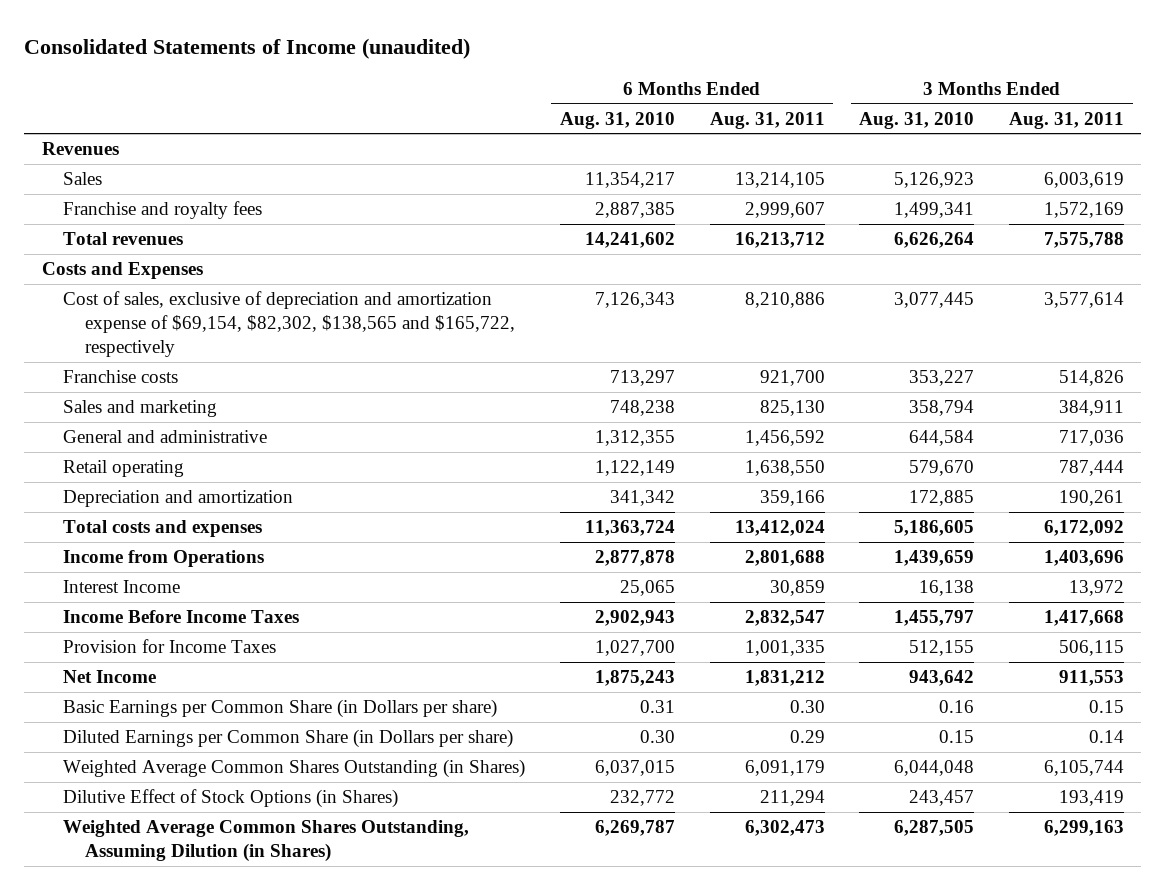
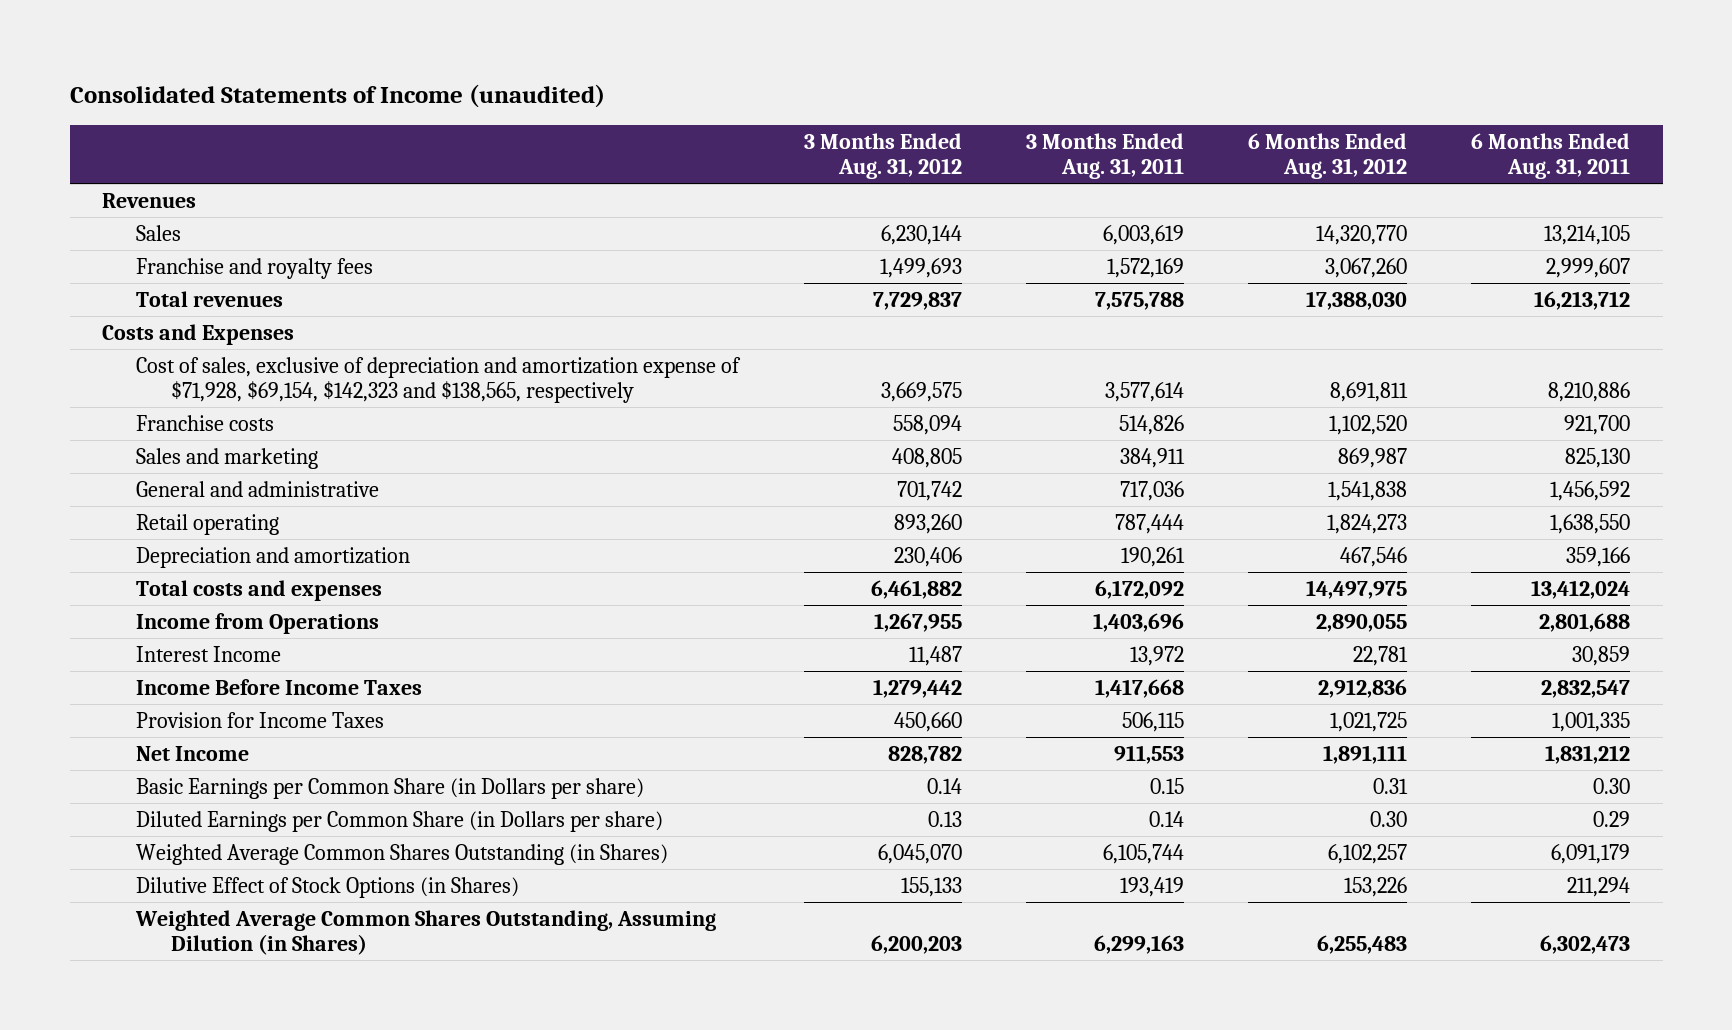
[560,111,676,129] Aug. 31, 2010 -> none
[859,111,975,129] Aug. 31, 2010 -> none
none -> [803,133,962,180] 3 Months Ended Aug. 31, 2012
none -> [1248,133,1408,180] 6 Months Ended Aug. 31, 2012
[63,291,515,358] Cost of sales, exclusive of depreciation and amortization expense of $69,154, $82,302, $138,565 and $165,722, respectively -> [136,356,742,404] Cost of sales, exclusive of depreciation and amortization expense of $71,928, $69,154, $142,323 and $138,565, respectively

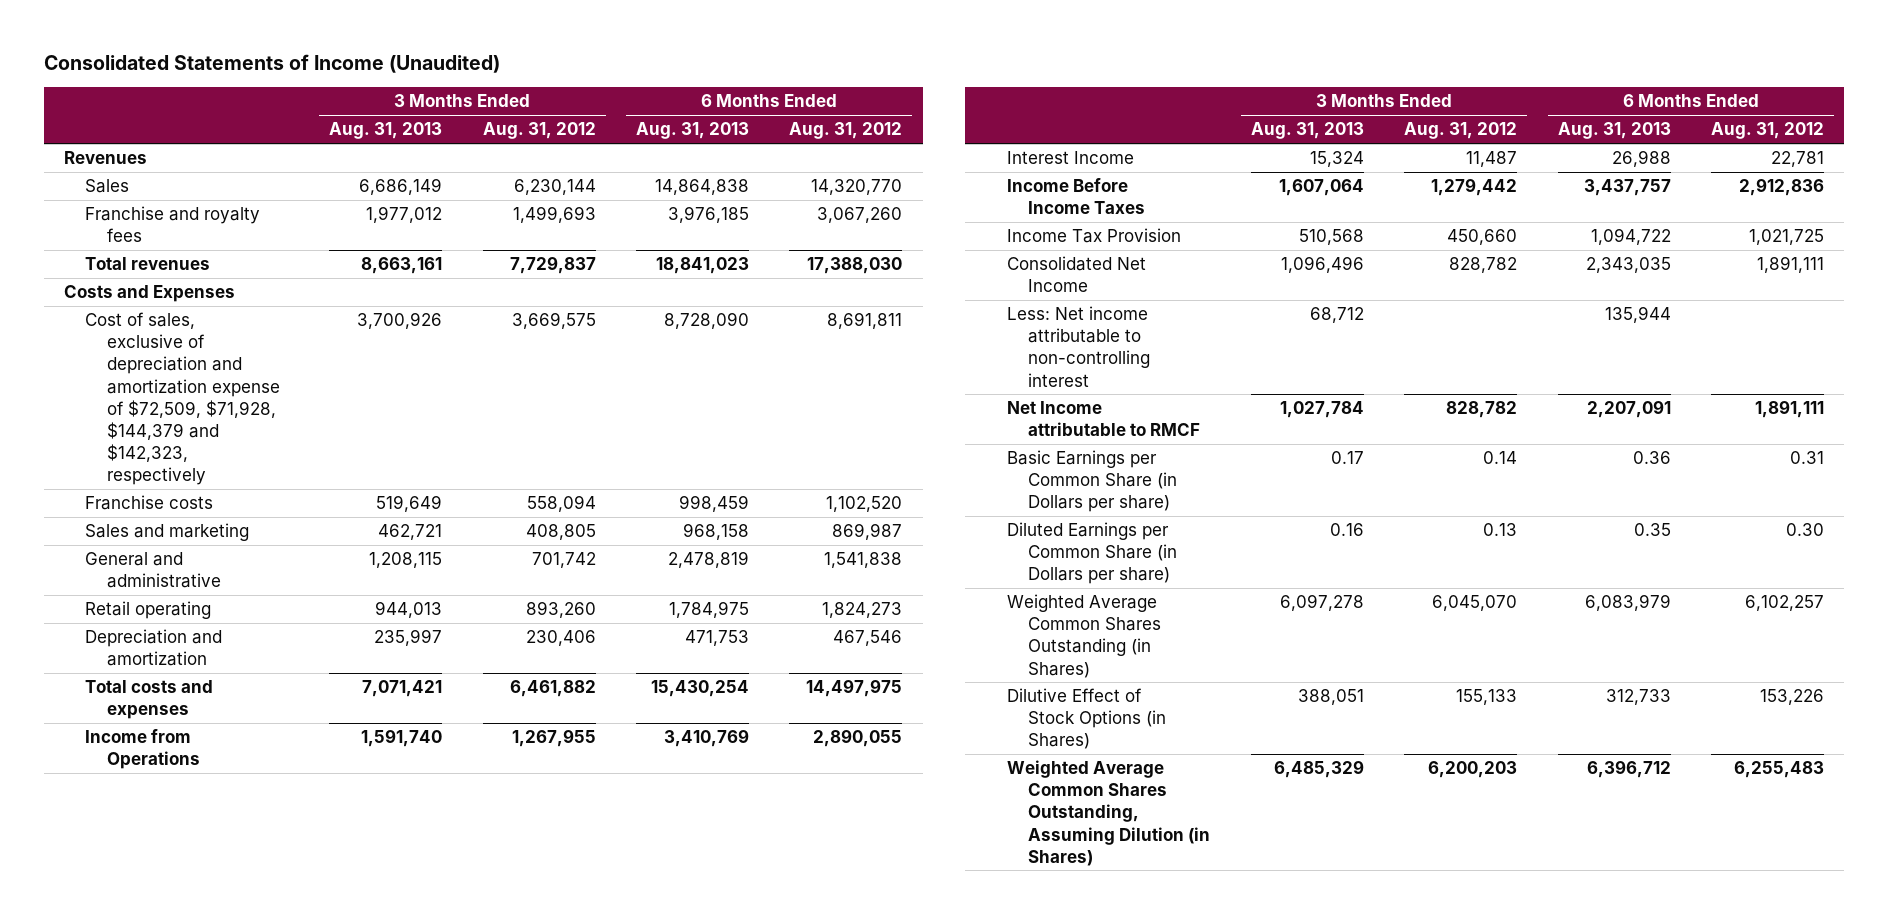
[69,84,605,109] Consolidated Statements of Income (unaudited) -> [43,53,500,73] Consolidated Statements of Income (Unaudited)
[1025,133,1184,180] 3 Months Ended Aug. 31, 2011 -> none
[1471,133,1631,180] 6 Months Ended Aug. 31, 2011 -> none
none -> [329,122,443,140] Aug. 31, 2013
none -> [635,122,749,140] Aug. 31, 2013
[136,356,742,404] Cost of sales, exclusive of depreciation and amortization expense of $71,928, $69,154, $142,323 and $138,565, respectively -> [85,312,280,485] Cost of sales, exclusive of depreciation and amortization expense of $72,509, $71,928, $144,379 and $142,323, respectively
[136,711,385,728] Provision for Income Taxes -> [1006,228,1181,244] Income Tax Provision
none -> [1006,256,1146,293] Consolidated Net Income
none -> [1006,306,1151,387] Less: Net income attributable to non-controlling interest
[136,745,250,761] Net Income -> [1006,401,1201,437] Net Income attributable to RMCF

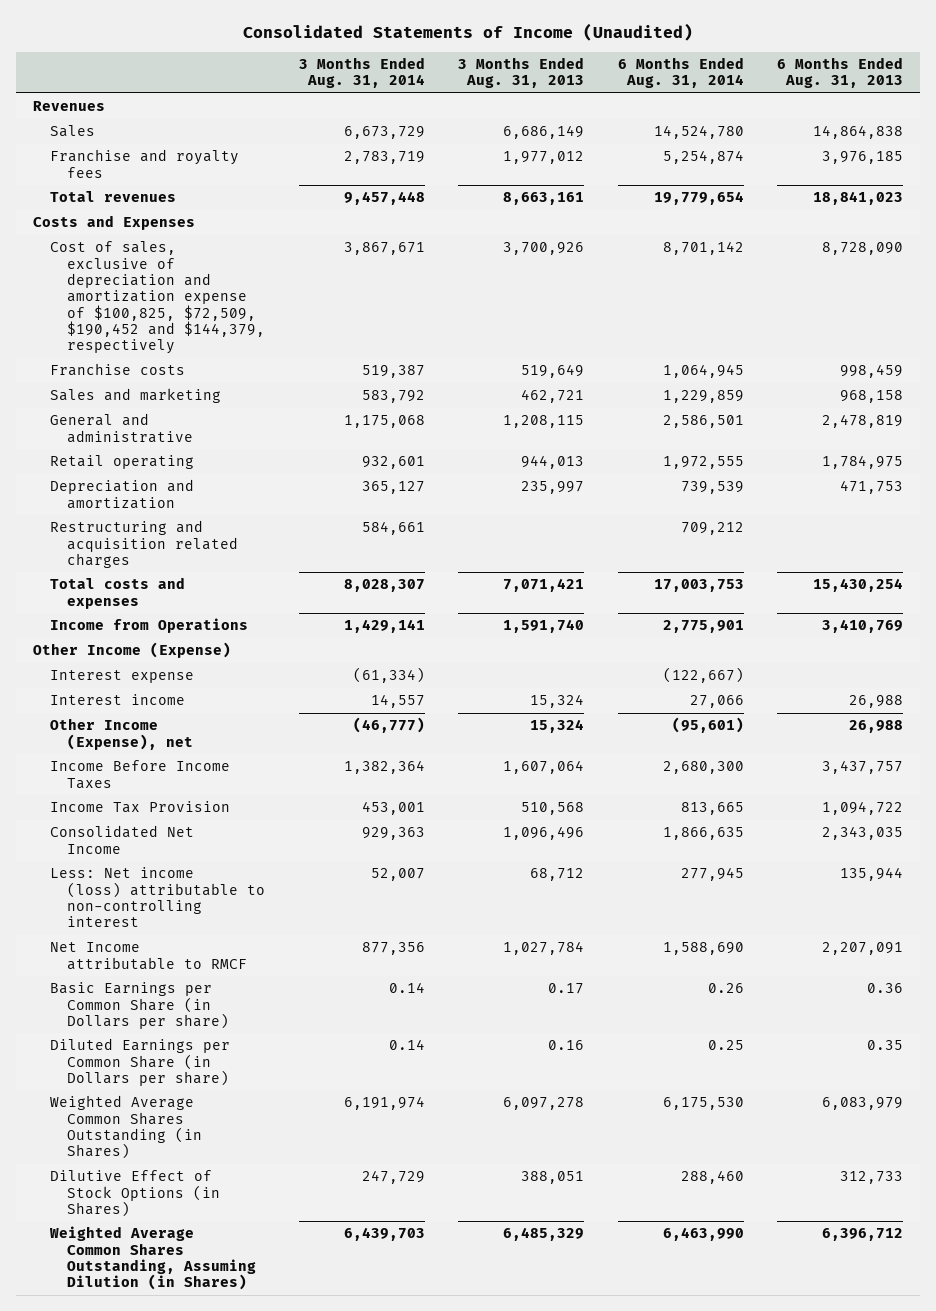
[482,122,596,140] Aug. 31, 2012 -> none
[789,122,903,140] Aug. 31, 2012 -> none
none -> [298,57,425,89] 3 Months Ended Aug. 31, 2014
none -> [617,57,744,89] 6 Months Ended Aug. 31, 2014
[85,312,280,485] Cost of sales, exclusive of depreciation and amortization expense of $72,509, $71,928, $144,379 and $142,323, respectively -> [50,241,266,355] Cost of sales, exclusive of depreciation and amortization expense of $100,825, $72,509, $190,452 and $144,379, respectively
none -> [50,520,239,568] Restructuring and acquisition related charges
none -> [32,642,231,659] Other Income (Expense)
none -> [50,670,195,684] Interest expense
[1006,151,1134,165] Interest Income -> [50,694,186,706] Interest income
none -> [50,718,194,750] Other Income (Expense), net
[1006,306,1151,387] Less: Net income attributable to non-controlling interest -> [50,867,266,928] Less: Net income (loss) attributable to non-controlling interest

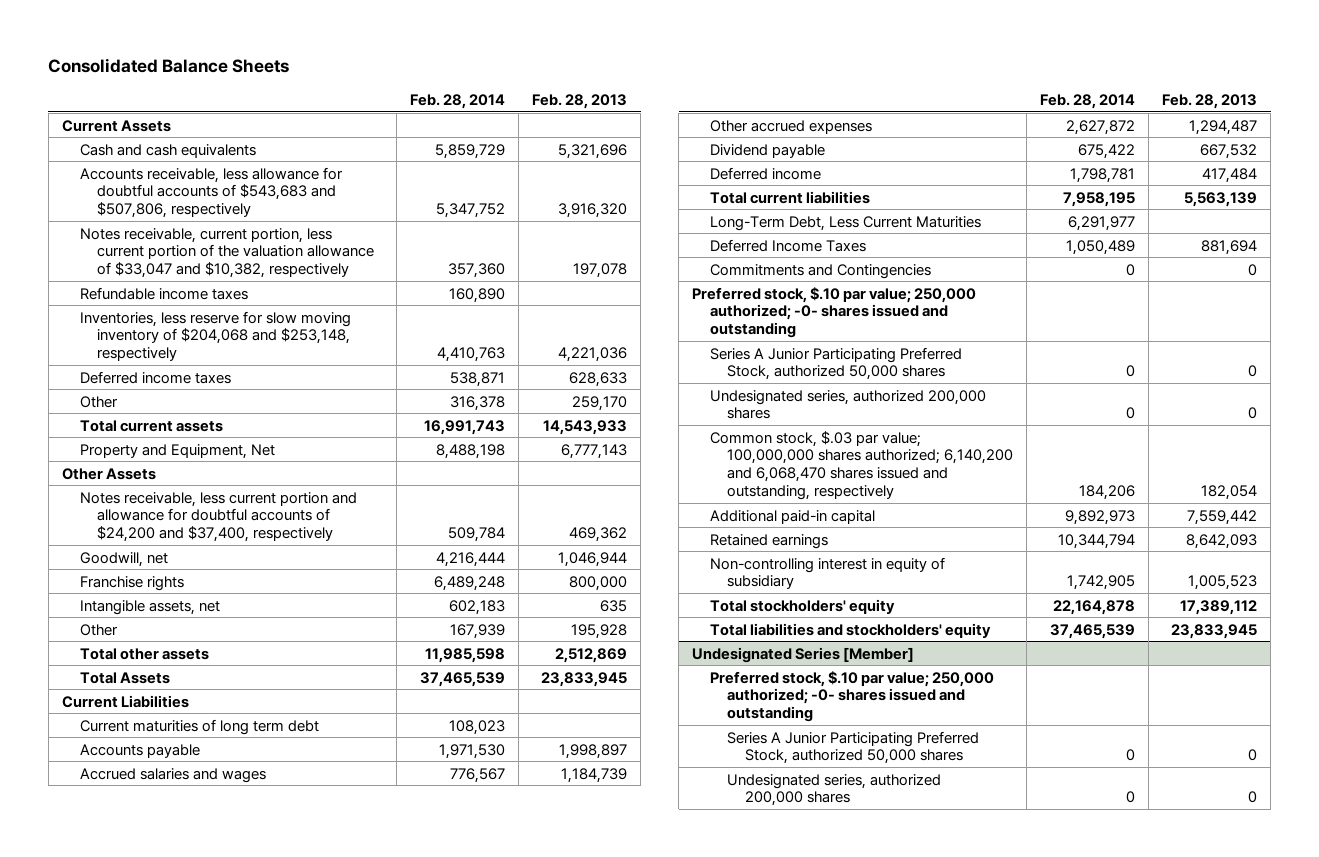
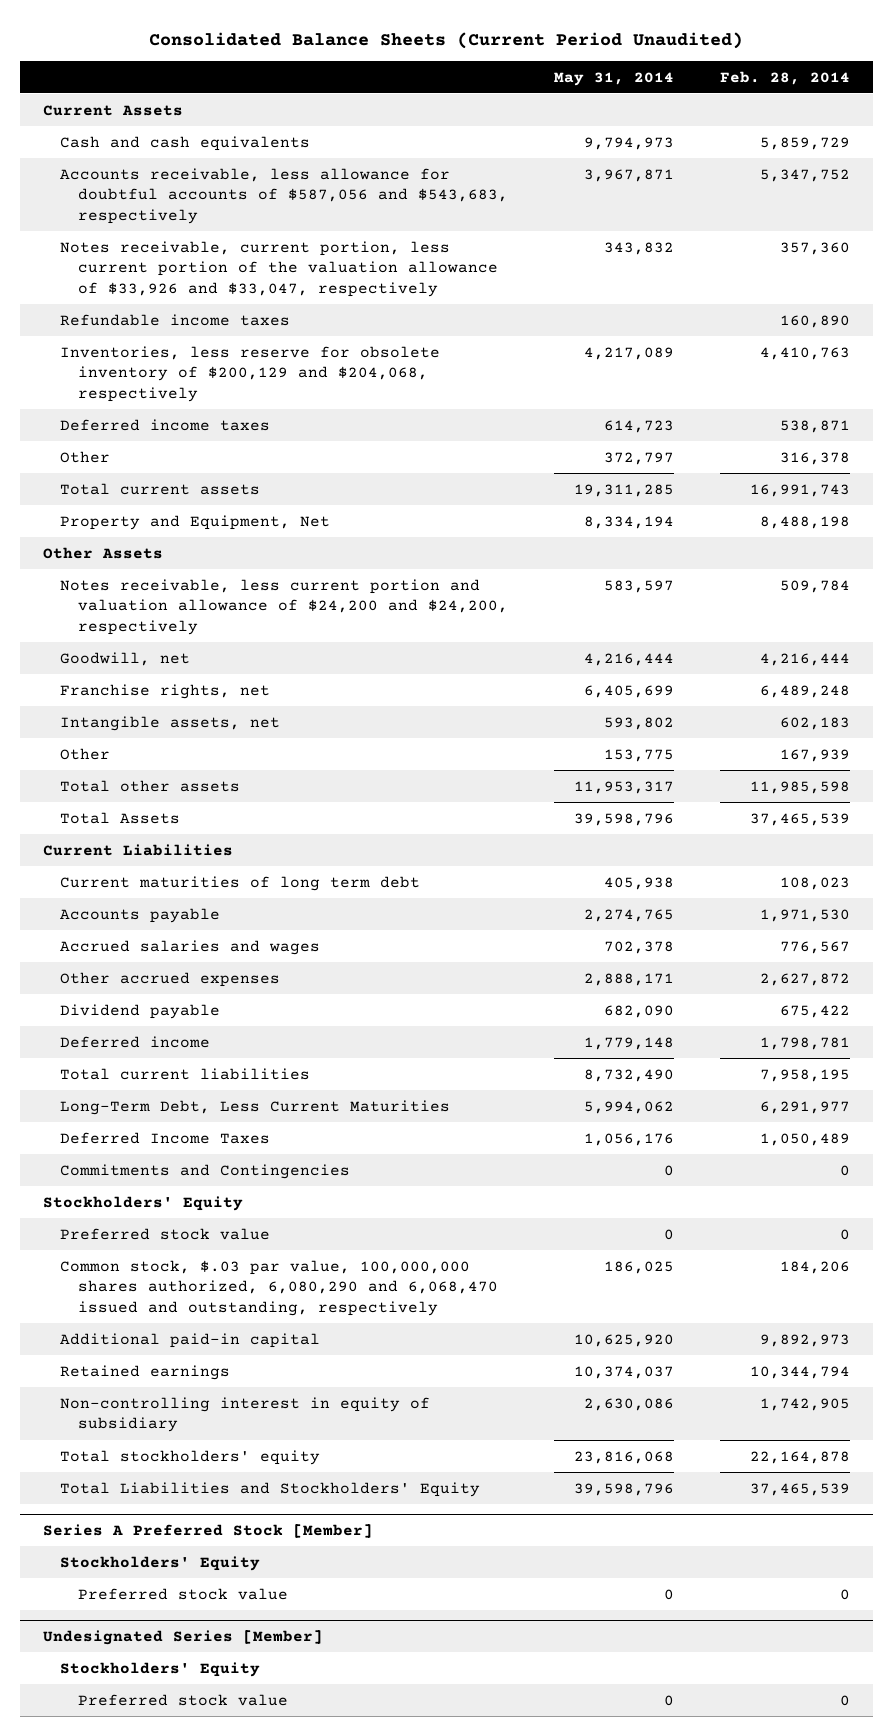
[48,57,290,73] Consolidated Balance Sheets -> [149,31,744,49] Consolidated Balance Sheets (Current Period Unaudited)
[532,93,628,109] Feb. 28, 2013 -> none
none -> [553,71,674,86] May 31, 2014
[79,166,343,219] Accounts receivable, less allowance for doubtful accounts of $543,683 and $507,806, respectively -> [60,167,508,225] Accounts receivable, less allowance for doubtful accounts of $587,056 and $543,683, respectively
[79,227,375,279] Notes receivable, current portion, less current portion of the valuation allowance of $33,047 and $10,382, respectively -> [60,240,498,298] Notes receivable, current portion, less current portion of the valuation allowance of $33,926 and $33,047, respectively
[79,310,351,362] Inventories, less reserve for slow moving inventory of $204,068 and $253,148, respectively -> [60,345,441,403] Inventories, less reserve for obsolete inventory of $200,129 and $204,068, respectively
[79,491,357,543] Notes receivable, less current portion and allowance for doubtful accounts of $24,200 and $37,400, respectively -> [60,578,508,636] Notes receivable, less current portion and valuation allowance of $24,200 and $24,200, respectively
[79,575,184,591] Franchise rights -> [60,683,271,699] Franchise rights, net
[692,286,977,339] Preferred stock, $.10 par value; 250,000 authorized; -0- shares issued and outstanding -> none
[709,389,986,420] Undesignated series, authorized 200,000 shares -> none
none -> [42,1195,243,1211] Stockholders' Equity
[709,346,962,381] Series A Junior Participating Preferred Stock, authorized 50,000 shares -> [60,1227,271,1240] Preferred stock value
[709,430,1014,501] Common stock, $.03 par value; 100,000,000 shares authorized; 6,140,200 and 6,068,470 shares issued and outstanding, respectively -> [60,1259,498,1317] Common stock, $.03 par value, 100,000,000 shares authorized, 6,080,290 and 6,068,470 issued and outstanding, respectively
[709,622,991,638] Total liabilities and stockholders' equity -> [60,1481,481,1497] Total Liabilities and Stockholders' Equity
none -> [42,1523,373,1538] Series A Preferred Stock [Member]
none -> [60,1555,261,1571] Stockholders' Equity
none -> [77,1587,288,1600] Preferred stock value
[709,670,994,723] Preferred stock, $.10 par value; 250,000 authorized; -0- shares issued and outstanding -> none
[727,773,942,807] Undesignated series, authorized 200,000 shares -> none
none -> [60,1661,261,1677] Stockholders' Equity
[727,730,980,765] Series A Junior Participating Preferred Stock, authorized 50,000 shares -> [77,1693,288,1706] Preferred stock value

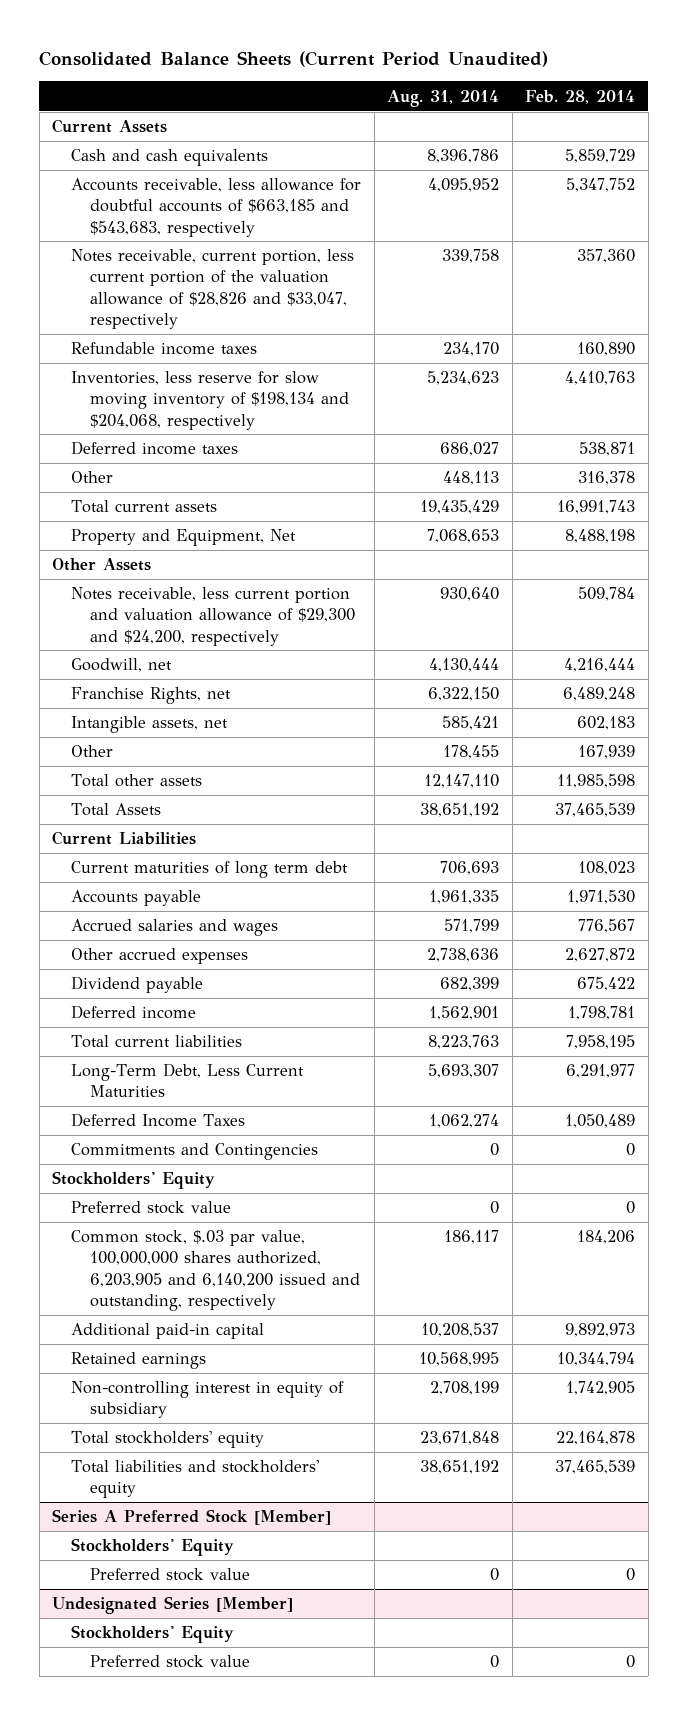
[553,71,674,86] May 31, 2014 -> none
none -> [387,89,500,107] Aug. 31, 2014
[60,167,508,225] Accounts receivable, less allowance for doubtful accounts of $587,056 and $543,683, respectively -> [70,178,361,237] Accounts receivable, less allowance for doubtful accounts of $663,185 and $543,683, respectively
[60,240,498,298] Notes receivable, current portion, less current portion of the valuation allowance of $33,926 and $33,047, respectively -> [70,249,354,329] Notes receivable, current portion, less current portion of the valuation allowance of $28,826 and $33,047, respectively
[60,345,441,403] Inventories, less reserve for obsolete inventory of $200,129 and $204,068, respectively -> [70,371,349,430] Inventories, less reserve for slow moving inventory of $198,134 and $204,068, respectively
[60,578,508,636] Notes receivable, less current portion and valuation allowance of $24,200 and $24,200, respectively -> [70,587,355,646] Notes receivable, less current portion and valuation allowance of $29,300 and $24,200, respectively
[60,683,271,699] Franchise rights, net -> [70,687,231,705] Franchise Rights, net
[60,1259,498,1317] Common stock, $.03 par value, 100,000,000 shares authorized, 6,080,290 and 6,068,470 issued and outstanding, respectively -> [70,1230,360,1311] Common stock, $.03 par value, 100,000,000 shares authorized, 6,203,905 and 6,140,200 issued and outstanding, respectively
[60,1481,481,1497] Total Liabilities and Stockholders' Equity -> [70,1460,319,1499] Total liabilities and stockholders' equity

